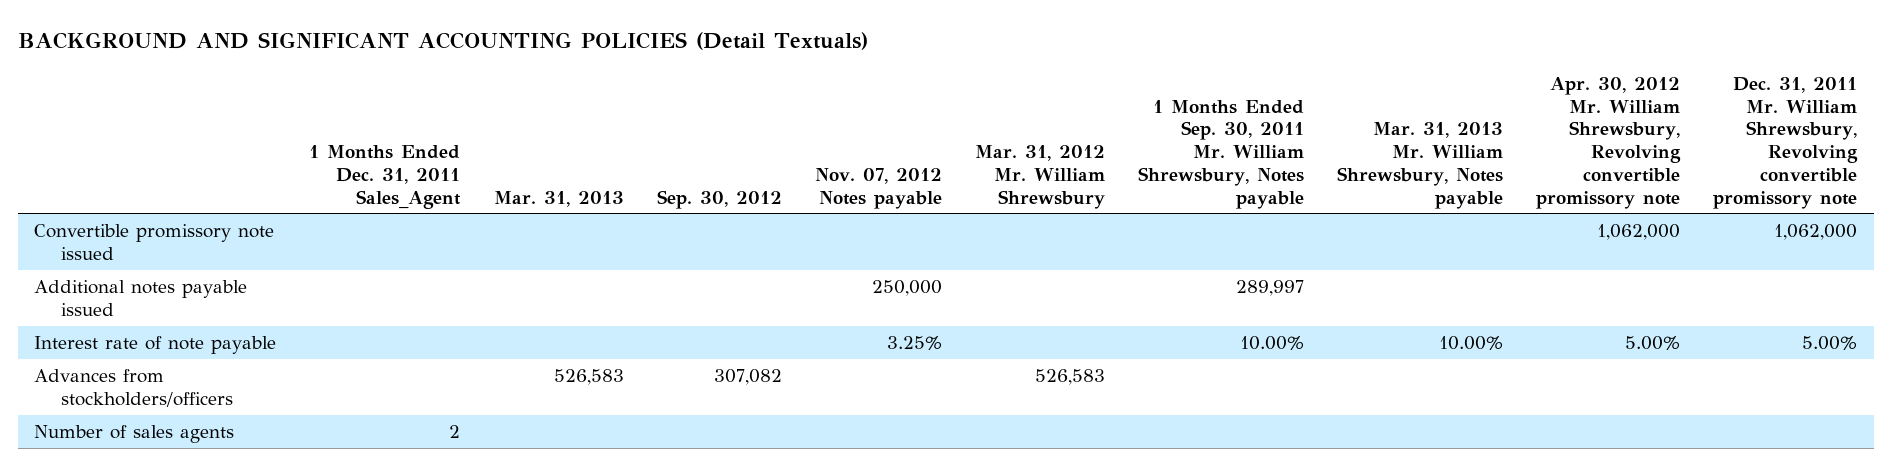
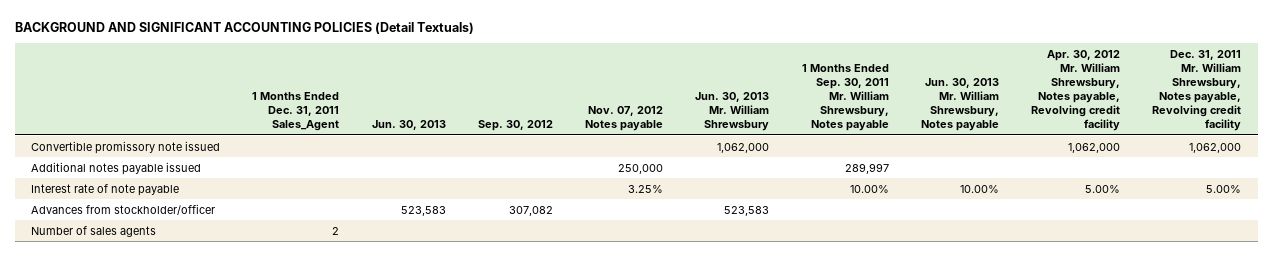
[493,190,624,207] Mar. 31, 2013 -> none
[974,145,1105,209] Mar. 31, 2012 Mr. William Shrewsbury -> none
[1337,122,1504,209] Mar. 31, 2013 Mr. William Shrewsbury, Notes payable -> none
[1536,77,1682,209] Apr. 30, 2012 Mr. William Shrewsbury, Revolving convertible promissory note -> none
[1713,77,1859,209] Dec. 31, 2011 Mr. William Shrewsbury, Revolving convertible promissory note -> none
none -> [371,120,446,131] Jun. 30, 2013
none -> [695,92,770,132] Jun. 30, 2013 Mr. William Shrewsbury
none -> [920,77,999,132] Jun. 30, 2013 Mr. William Shrewsbury, Notes payable
none -> [1031,49,1121,132] Apr. 30, 2012 Mr. William Shrewsbury, Notes payable, Revolving credit facility
none -> [1152,49,1242,132] Dec. 31, 2011 Mr. William Shrewsbury, Notes payable, Revolving credit facility
[34,369,234,407] Advances from stockholders/officers -> [31,203,216,215] Advances from stockholder/officer

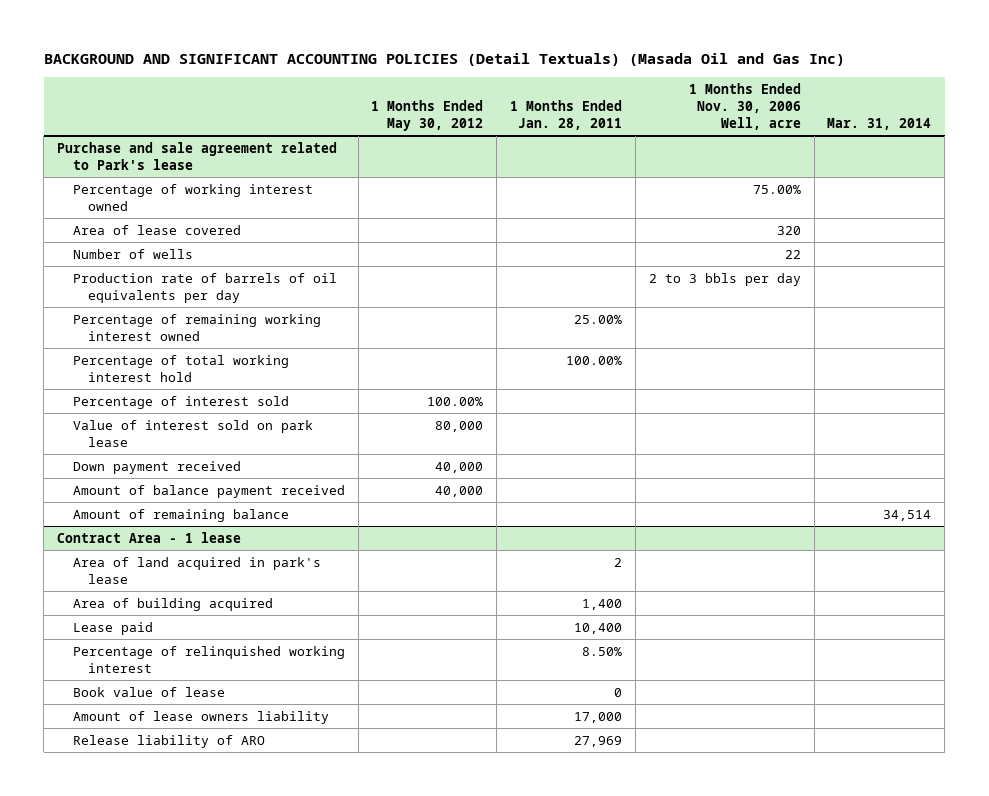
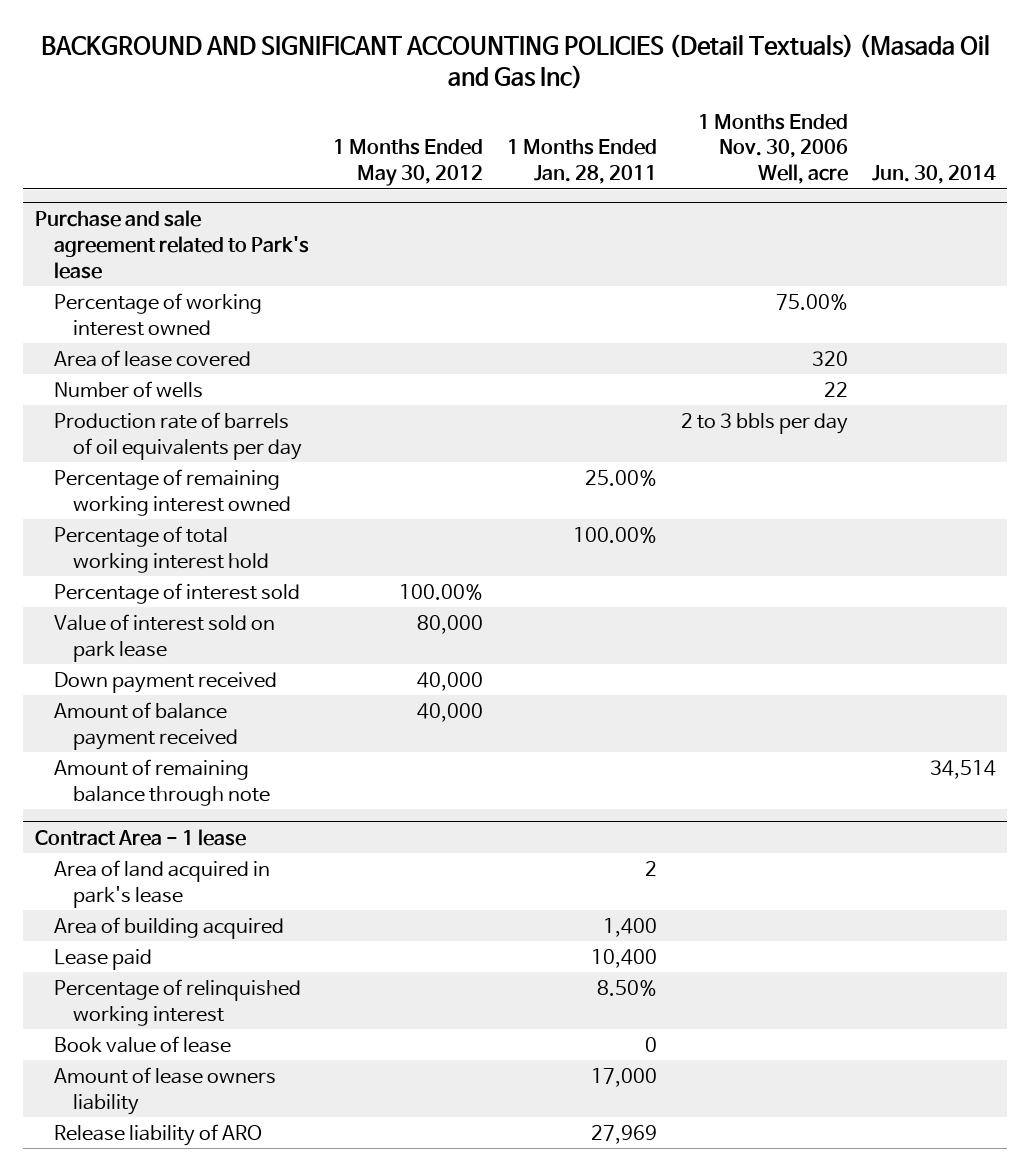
[827,117,932,130] Mar. 31, 2014 -> none
none -> [871,165,996,185] Jun. 30, 2014
[72,508,289,522] Amount of remaining balance -> [53,758,271,806] Amount of remaining balance through note

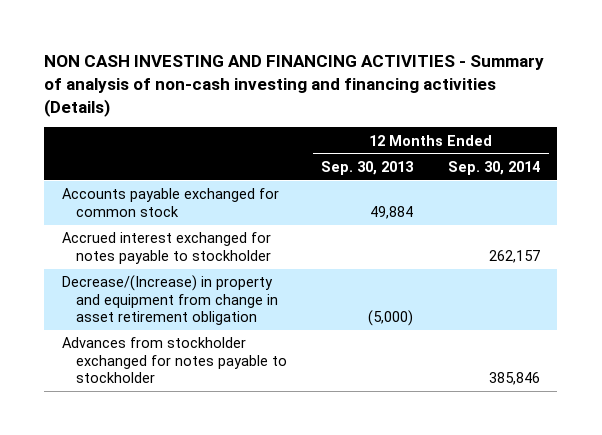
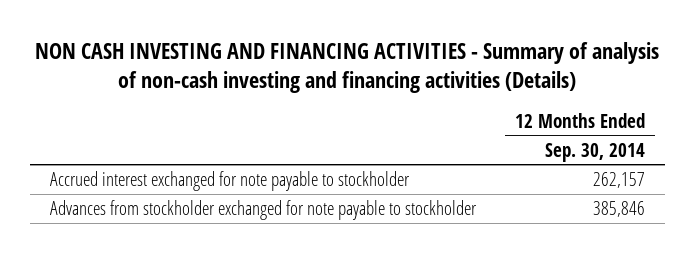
[321,160,415,175] Sep. 30, 2013 -> none
[61,188,279,217] Accounts payable exchanged for common stock -> none
[61,275,278,326] Decrease/(Increase) in property and equipment from change in asset retirement obligation -> none
[61,232,271,264] Accrued interest exchanged for notes payable to stockholder -> [49,170,410,191] Accrued interest exchanged for note payable to stockholder
[61,337,287,384] Advances from stockholder exchanged for notes payable to stockholder -> [49,199,477,220] Advances from stockholder exchanged for note payable to stockholder

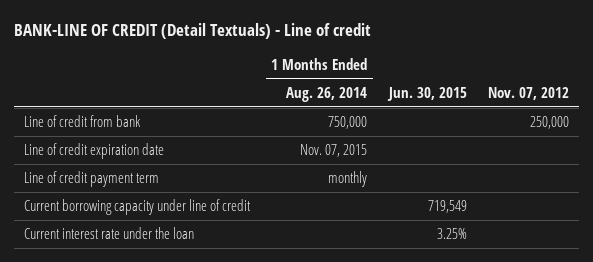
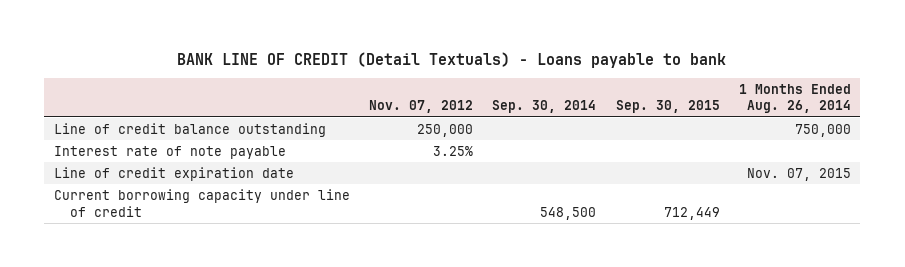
[13,22,371,39] BANK-LINE OF CREDIT (Detail Textuals) - Line of credit -> [177,51,727,68] BANK LINE OF CREDIT (Detail Textuals) - Loans payable to bank
[386,86,467,101] Jun. 30, 2015 -> none
none -> [492,100,597,114] Sep. 30, 2014
none -> [615,100,720,114] Sep. 30, 2015
[24,115,142,128] Line of credit from bank -> [53,122,326,137] Line of credit balance outstanding
none -> [53,145,286,159] Interest rate of note payable
[24,171,160,188] Line of credit payment term -> none
[24,227,195,240] Current interest rate under the loan -> none

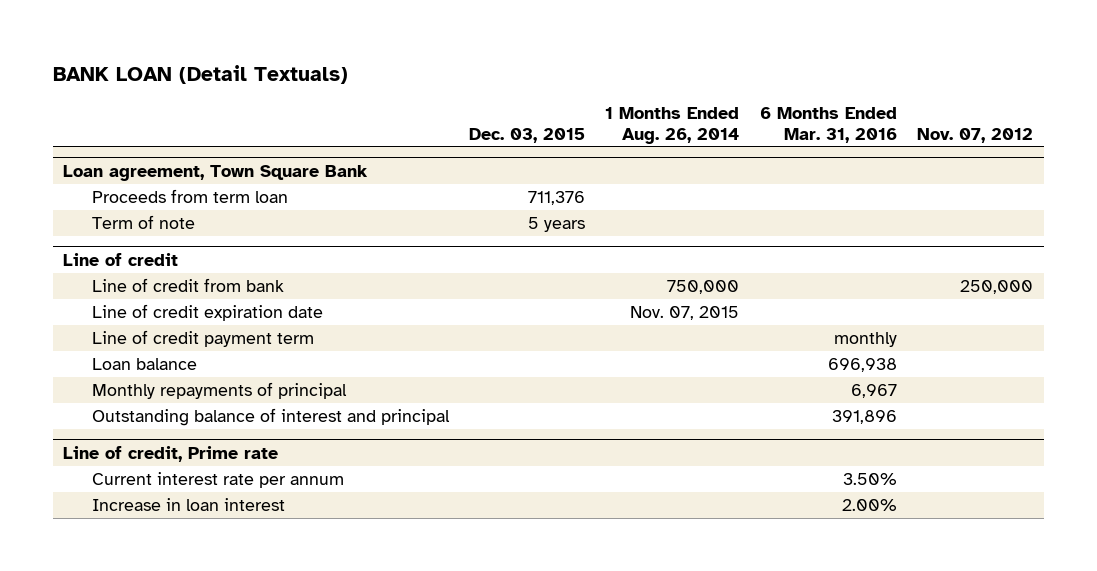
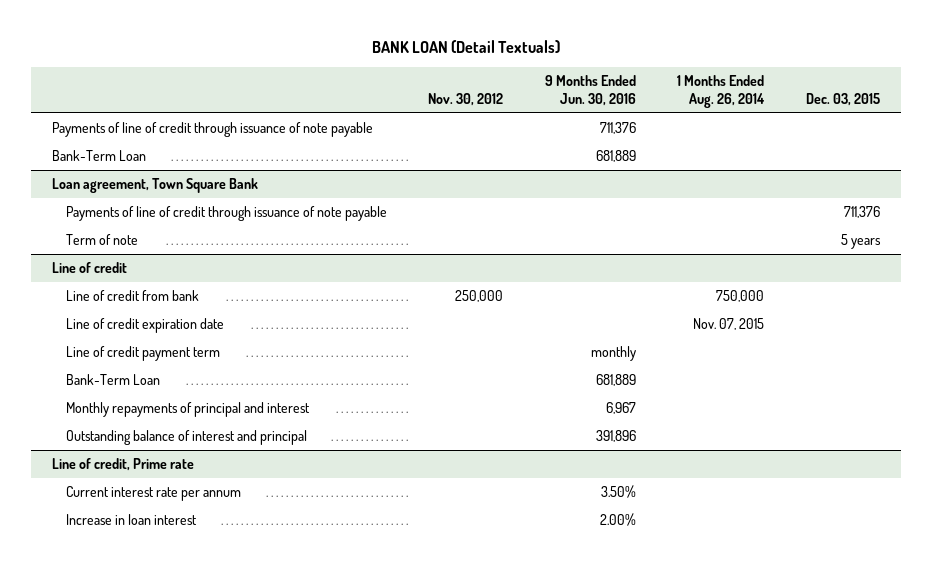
[759,106,897,143] 6 Months Ended Mar. 31, 2016 -> none
[917,127,1034,143] Nov. 07, 2012 -> none
none -> [428,92,504,106] Nov. 30, 2012
none -> [544,75,636,106] 9 Months Ended Jun. 30, 2016
none -> [51,122,373,138] Payments of line of credit through issuance of note payable
none -> [51,150,146,162] Bank-Term Loan
[91,189,288,204] Proceeds from term loan -> [65,206,387,222] Payments of line of credit through issuance of note payable
[91,358,197,371] Loan balance -> none
none -> [65,374,160,386] Bank-Term Loan
[91,382,347,400] Monthly repayments of principal -> [65,402,310,418] Monthly repayments of principal and interest

